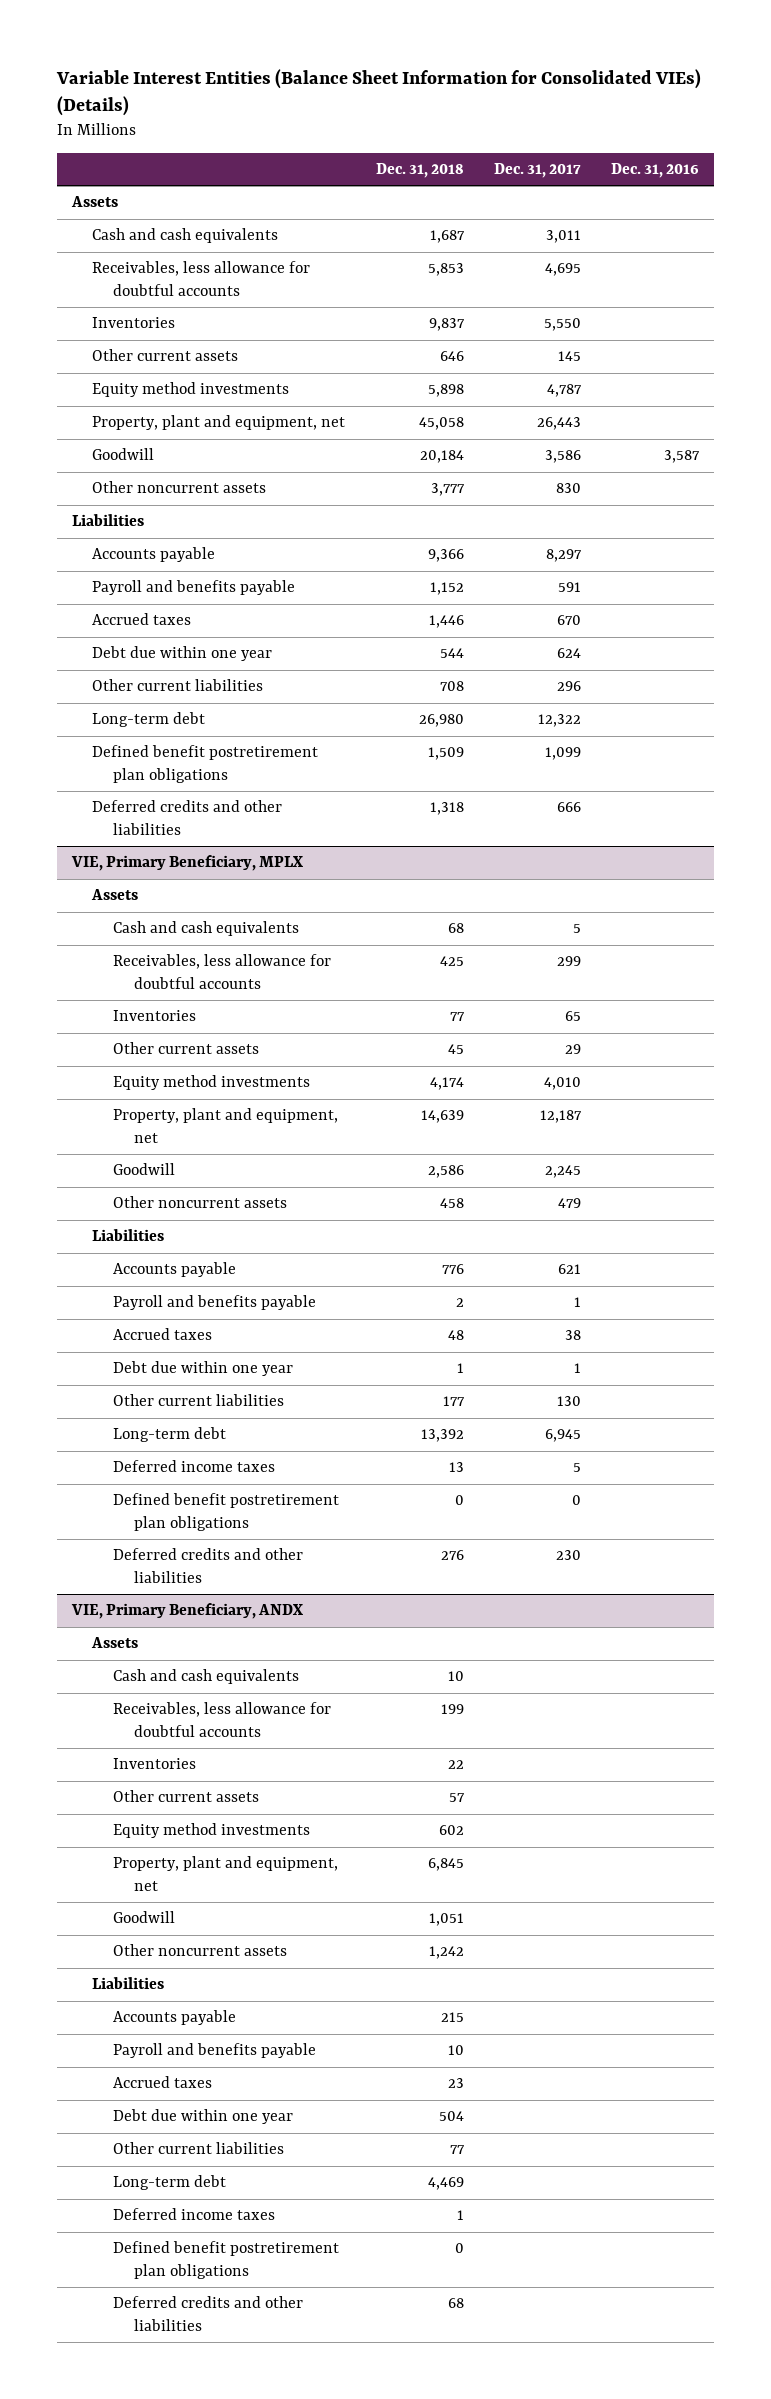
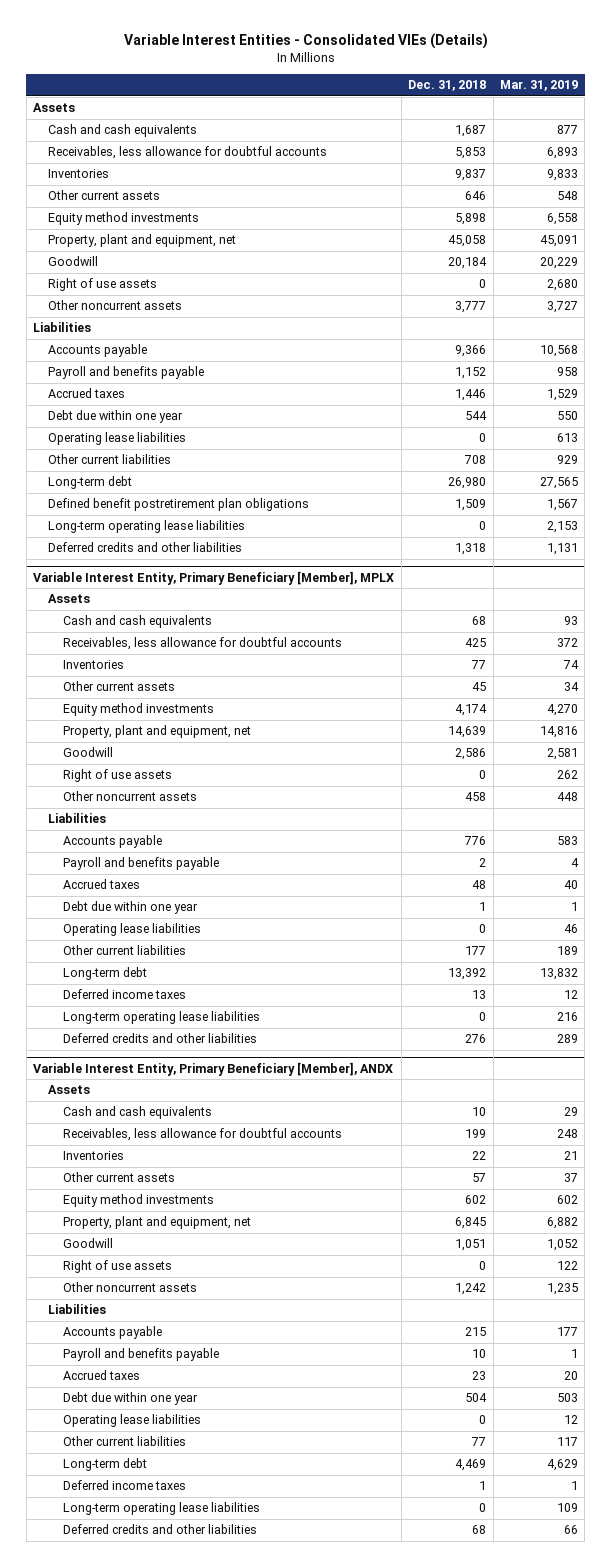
[55,68,701,117] Variable Interest Entities (Balance Sheet Information for Consolidated VIEs) (Details) -> [123,33,488,50] Variable Interest Entities - Consolidated VIEs (Details)
[493,163,581,179] Dec. 31, 2017 -> none
[610,163,699,179] Dec. 31, 2016 -> none
none -> [499,80,578,92] Mar. 31, 2019
none -> [48,278,158,292] Right of use assets
none -> [48,432,187,446] Operating lease liabilities
none -> [48,520,246,534] Long-term operating lease liabilities
[70,855,303,872] VIE, Primary Beneficiary, MPLX -> none
none -> [33,570,395,585] Variable Interest Entity, Primary Beneficiary [Member], MPLX
none -> [63,769,173,783] Right of use assets
none -> [63,923,202,937] Operating lease liabilities
[112,1493,339,1531] Defined benefit postretirement plan obligations -> none
none -> [63,1011,261,1025] Long-term operating lease liabilities
[70,1603,303,1620] VIE, Primary Beneficiary, ANDX -> none
none -> [33,1061,394,1076] Variable Interest Entity, Primary Beneficiary [Member], ANDX
none -> [63,1260,173,1274] Right of use assets
none -> [63,1414,202,1428] Operating lease liabilities
[112,2241,339,2279] Defined benefit postretirement plan obligations -> none
none -> [63,1502,261,1516] Long-term operating lease liabilities

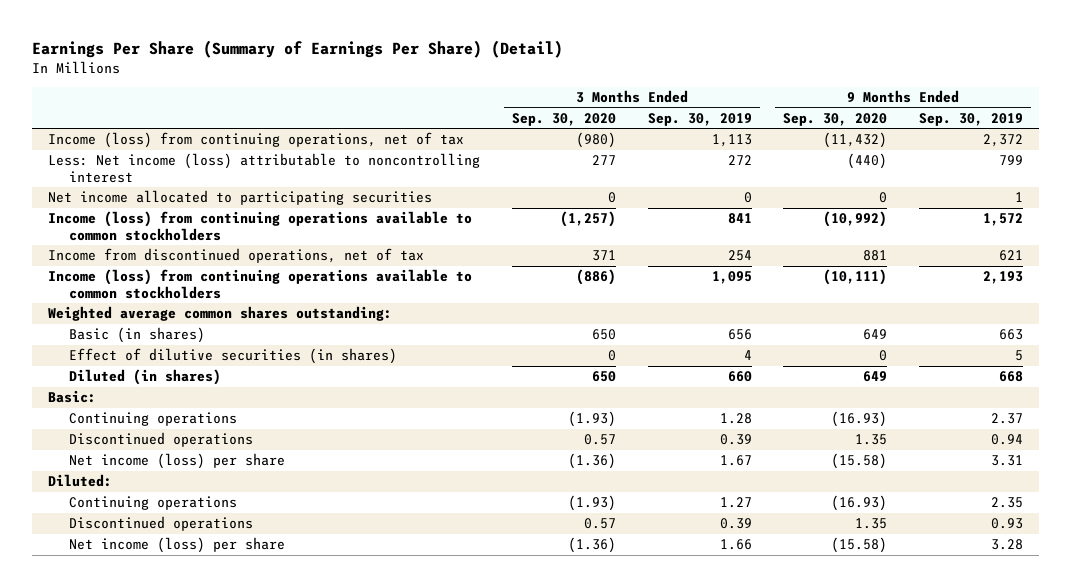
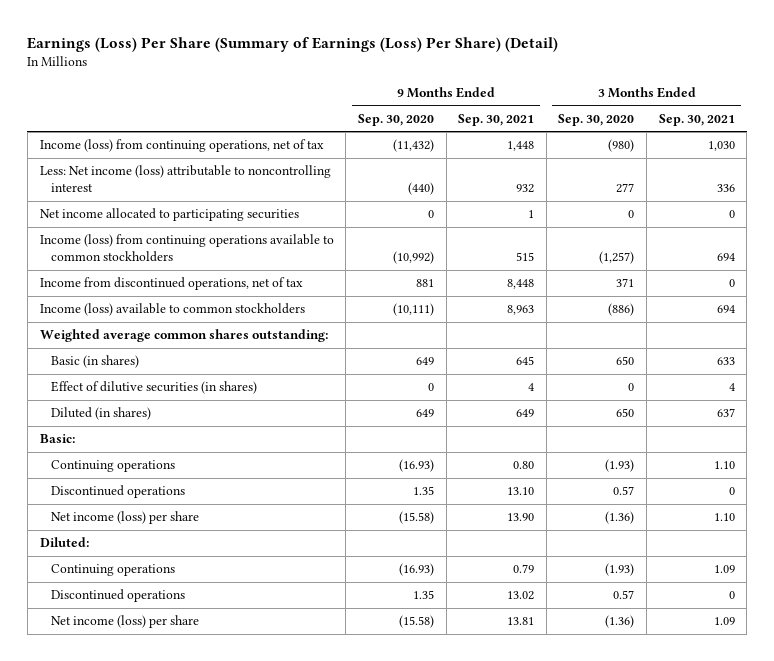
[32,40,564,59] Earnings Per Share (Summary of Earnings Per Share) (Detail) -> [27,37,559,53] Earnings (Loss) Per Share (Summary of Earnings (Loss) Per Share) (Detail)
[647,112,752,126] Sep. 30, 2019 -> none
[919,112,1024,126] Sep. 30, 2019 -> none
none -> [458,113,535,126] Sep. 30, 2021
none -> [658,113,735,126] Sep. 30, 2021
[48,269,473,299] Income (loss) from continuing operations available to common stockholders -> [39,303,305,317] Income (loss) available to common stockholders

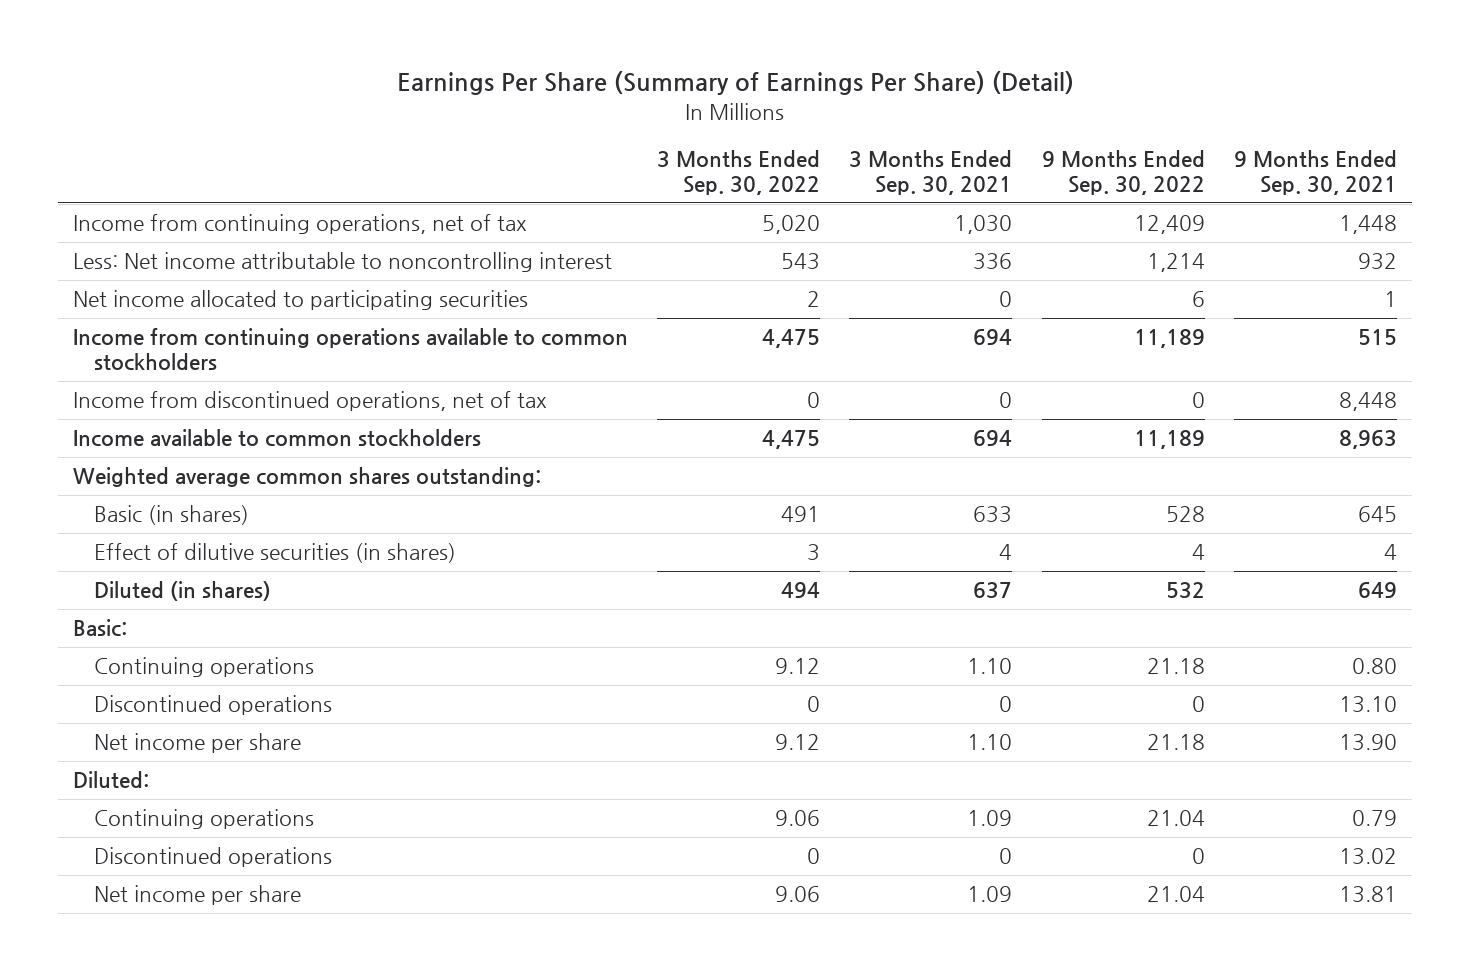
[27,37,559,53] Earnings (Loss) Per Share (Summary of Earnings (Loss) Per Share) (Detail) -> [396,71,1074,96] Earnings Per Share (Summary of Earnings Per Share) (Detail)
[357,113,434,126] Sep. 30, 2020 -> none
[558,113,635,126] Sep. 30, 2020 -> none
none -> [656,149,820,195] 3 Months Ended Sep. 30, 2022
none -> [1041,149,1205,195] 9 Months Ended Sep. 30, 2022
[39,139,324,153] Income (loss) from continuing operations, net of tax -> [72,214,527,235] Income from continuing operations, net of tax
[39,165,331,193] Less: Net income (loss) attributable to noncontrolling interest -> [72,252,612,273] Less: Net income attributable to noncontrolling interest
[39,234,334,263] Income (loss) from continuing operations available to common stockholders -> [72,328,628,372] Income from continuing operations available to common stockholders
[39,303,305,317] Income (loss) available to common stockholders -> [72,429,481,448] Income available to common stockholders
[50,511,199,525] Net income (loss) per share -> [94,733,302,754] Net income per share
[50,615,199,629] Net income (loss) per share -> [94,885,302,906] Net income per share

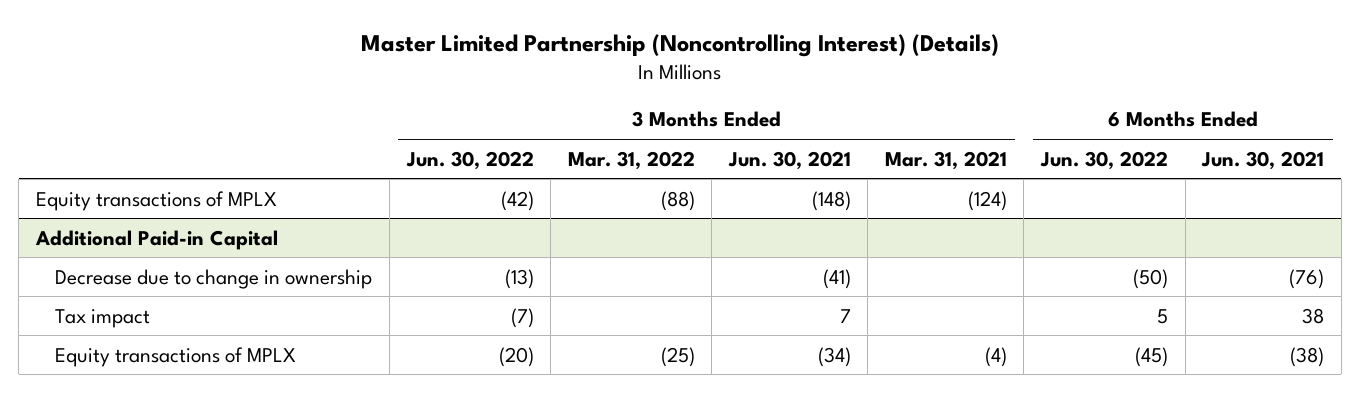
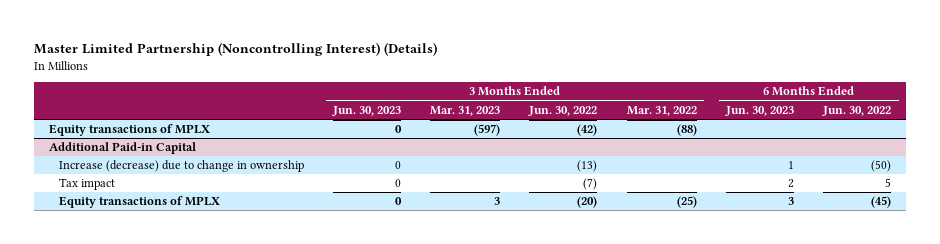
[727,150,851,170] Jun. 30, 2021 -> none
[884,150,1007,170] Mar. 31, 2021 -> none
[1201,150,1325,170] Jun. 30, 2021 -> none
none -> [331,105,401,116] Jun. 30, 2023
none -> [430,105,501,116] Mar. 31, 2023
none -> [725,105,795,116] Jun. 30, 2023
[55,268,373,289] Decrease due to change in ownership -> [58,160,304,173] Increase (decrease) due to change in ownership

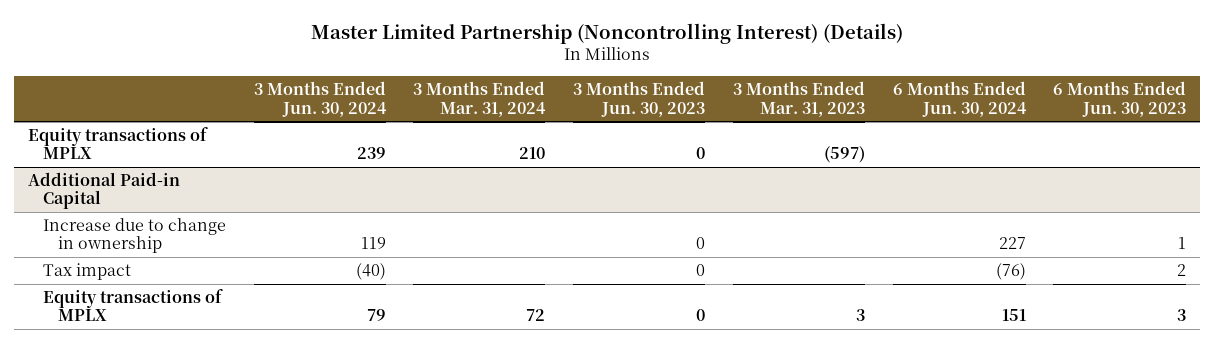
[528,105,598,116] Jun. 30, 2022 -> none
[626,105,697,116] Mar. 31, 2022 -> none
[822,105,892,116] Jun. 30, 2022 -> none
none -> [253,81,387,117] 3 Months Ended Jun. 30, 2024
none -> [413,81,547,117] 3 Months Ended Mar. 31, 2024
none -> [892,81,1027,117] 6 Months Ended Jun. 30, 2024
[58,160,304,173] Increase (decrease) due to change in ownership -> [42,218,226,254] Increase due to change in ownership

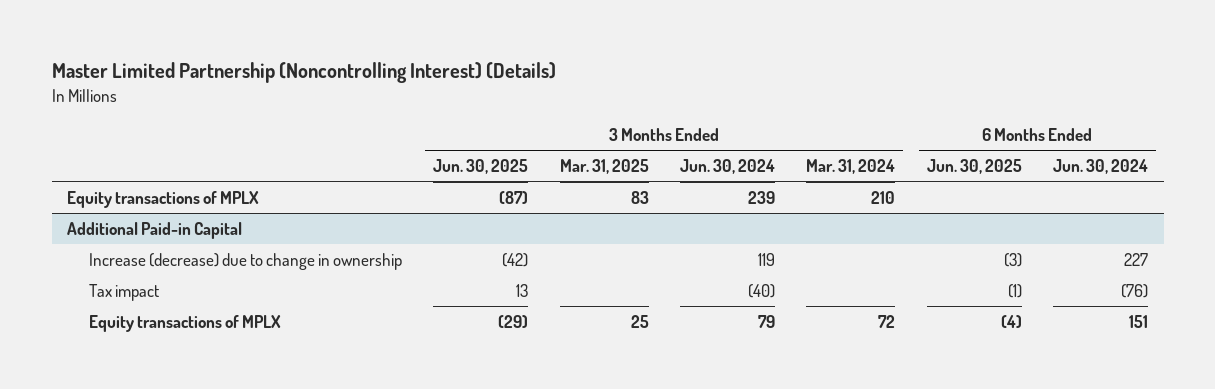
[573,81,706,117] 3 Months Ended Jun. 30, 2023 -> none
[732,81,865,117] 3 Months Ended Mar. 31, 2023 -> none
[1053,81,1187,117] 6 Months Ended Jun. 30, 2023 -> none
none -> [433,158,529,174] Jun. 30, 2025
none -> [559,158,649,174] Mar. 31, 2025
none -> [926,158,1022,174] Jun. 30, 2025
[42,218,226,254] Increase due to change in ownership -> [88,252,402,270] Increase (decrease) due to change in ownership

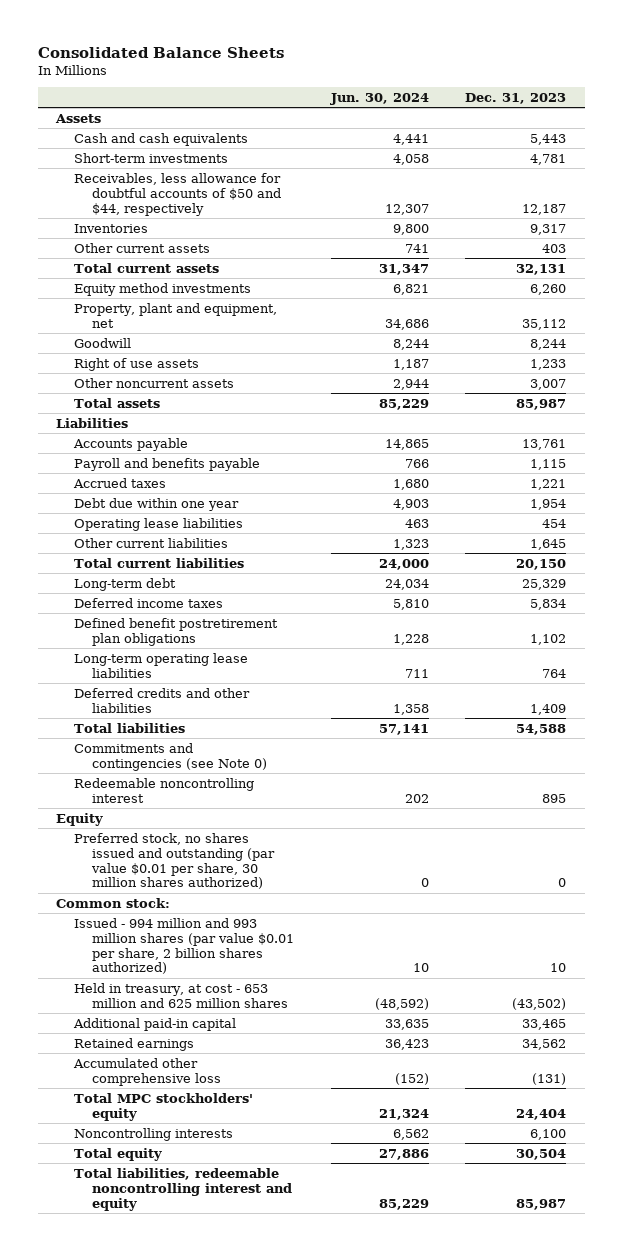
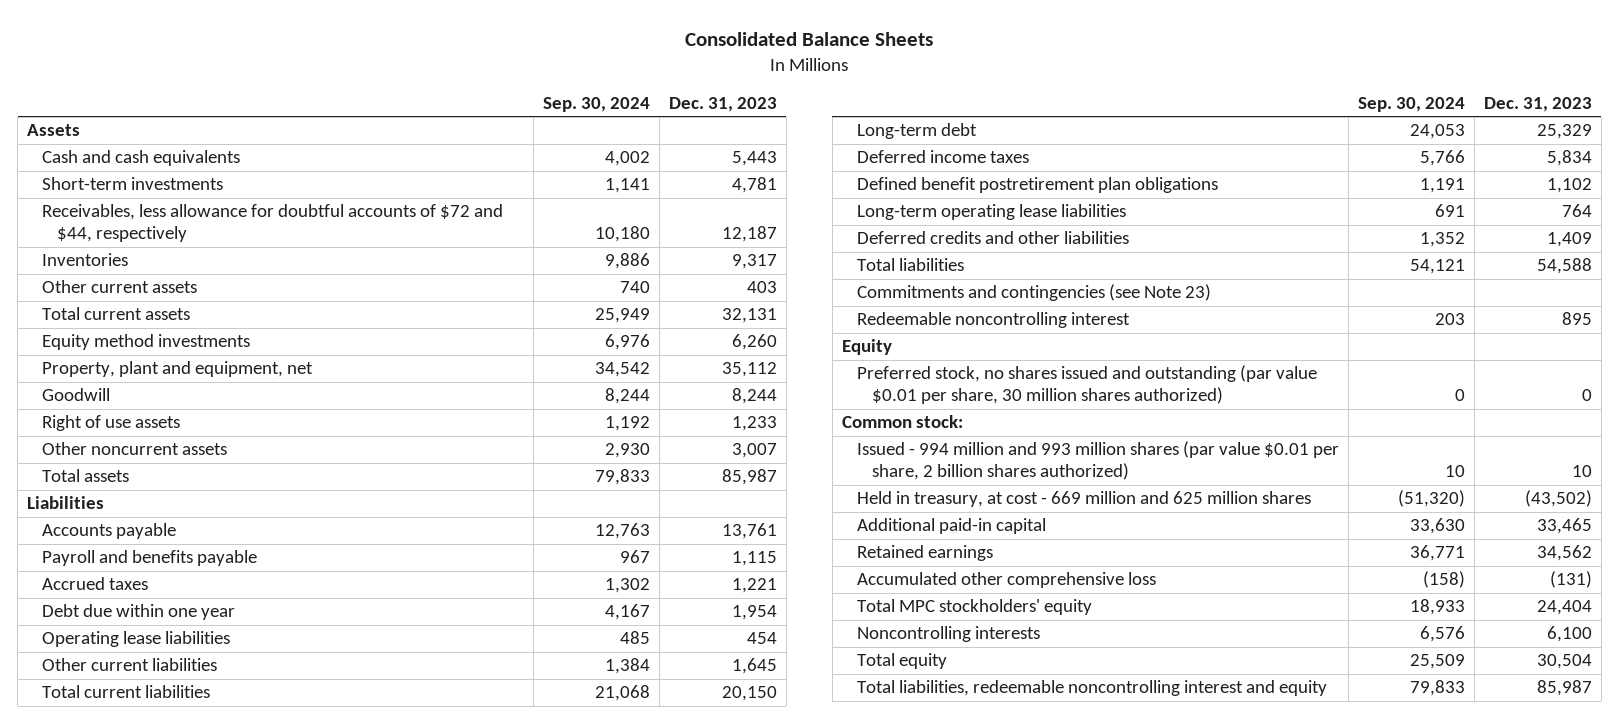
[329,92,429,105] Jun. 30, 2024 -> none
none -> [543,96,651,112] Sep. 30, 2024
[74,172,282,216] Receivables, less allowance for doubtful accounts of $50 and $44, respectively -> [42,204,504,243] Receivables, less allowance for doubtful accounts of $72 and $44, respectively
[74,742,267,771] Commitments and contingencies (see Note 0) -> [856,284,1211,302] Commitments and contingencies (see Note 23)
[74,982,288,1008] Held in treasury, at cost - 653 million and 625 million shares -> [856,491,1311,508] Held in treasury, at cost - 669 million and 625 million shares

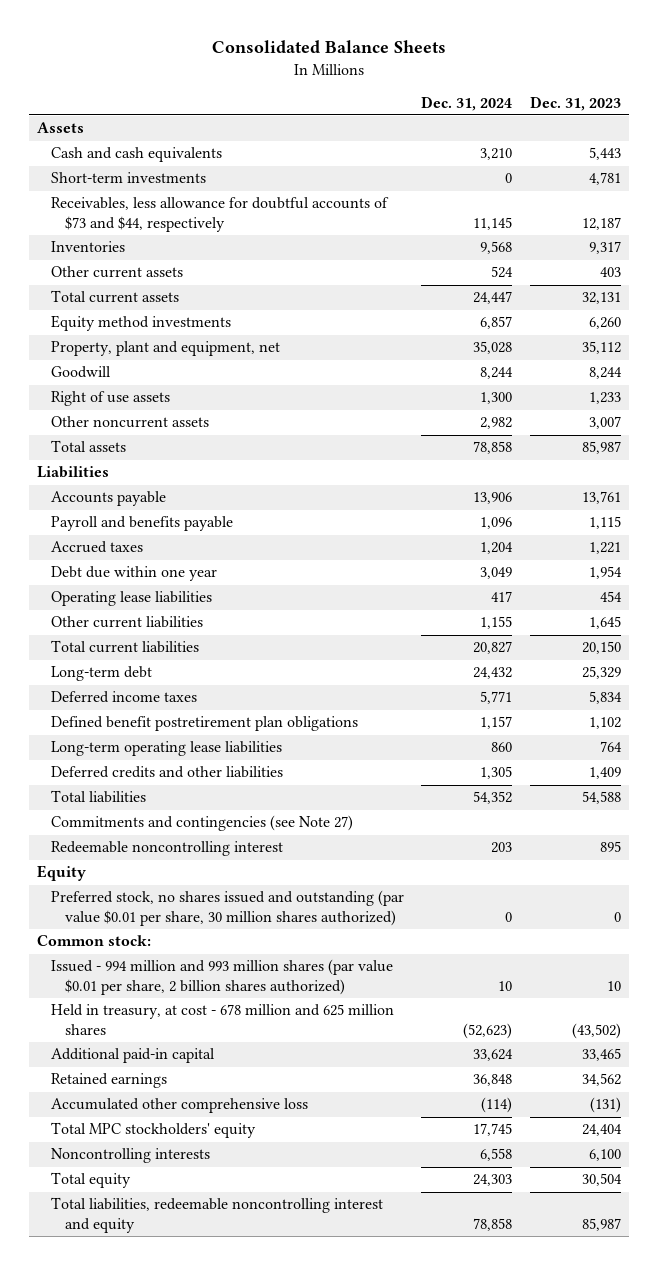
[543,96,651,112] Sep. 30, 2024 -> none
none -> [421,95,513,111] Dec. 31, 2024
[42,204,504,243] Receivables, less allowance for doubtful accounts of $72 and $44, respectively -> [51,197,390,233] Receivables, less allowance for doubtful accounts of $73 and $44, respectively
[856,284,1211,302] Commitments and contingencies (see Note 23) -> [51,815,354,832] Commitments and contingencies (see Note 27)
[856,491,1311,508] Held in treasury, at cost - 669 million and 625 million shares -> [51,1004,395,1036] Held in treasury, at cost - 678 million and 625 million shares

